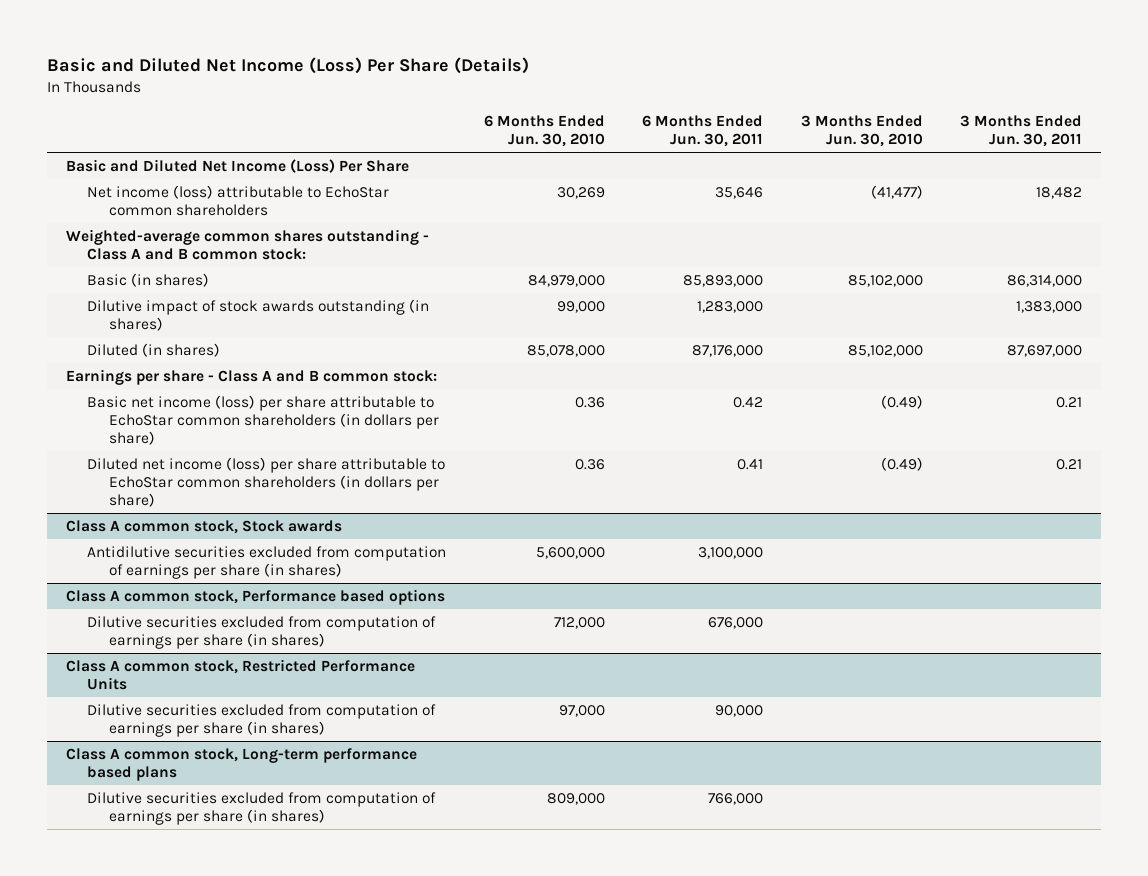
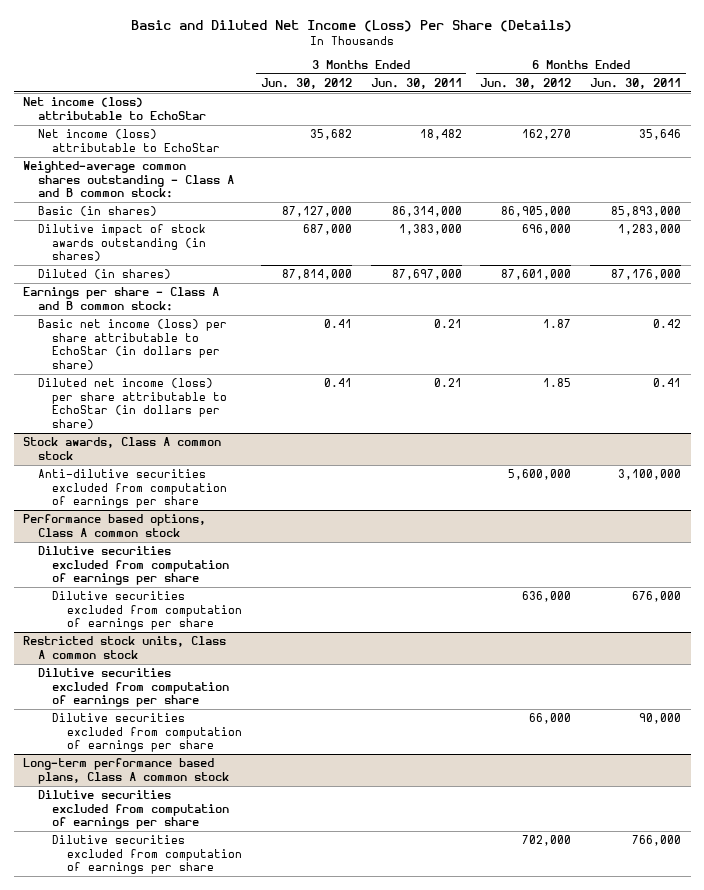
[483,114,605,147] 6 Months Ended Jun. 30, 2010 -> none
[800,114,923,147] 3 Months Ended Jun. 30, 2010 -> none
none -> [260,77,352,89] Jun. 30, 2012
none -> [480,77,572,89] Jun. 30, 2012
[65,159,409,174] Basic and Diluted Net Income (Loss) Per Share -> none
none -> [23,97,206,120] Net income (loss) attributable to EchoStar
[87,185,390,217] Net income (loss) attributable to EchoStar common shareholders -> [37,129,221,152] Net income (loss) attributable to EchoStar
[87,395,440,446] Basic net income (loss) per share attributable to EchoStar common shareholders (in dollars per share) -> [37,319,227,370] Basic net income (loss) per share attributable to EchoStar (in dollars per share)
[87,457,446,508] Diluted net income (loss) per share attributable to EchoStar common shareholders (in dollars per share) -> [37,378,228,429] Diluted net income (loss) per share attributable to EchoStar (in dollars per share)
[65,520,342,535] Class A common stock, Stock awards -> [23,437,222,460] Stock awards, Class A common stock
[87,546,447,580] Antidilutive securities excluded from computation of earnings per share (in shares) -> [37,469,228,509] Anti-dilutive securities excluded from computation of earnings per share
[65,589,445,606] Class A common stock, Performance based options -> [23,514,207,537] Performance based options, Class A common stock
none -> [37,546,230,586] Dilutive securities excluded from computation of earnings per share
[87,616,437,650] Dilutive securities excluded from computation of earnings per share (in shares) -> [52,591,243,631] Dilutive securities excluded from computation of earnings per share
[65,659,415,691] Class A common stock, Restricted Performance Units -> [23,636,227,659] Restricted stock units, Class A common stock
none -> [37,668,230,708] Dilutive securities excluded from computation of earnings per share
[87,704,437,738] Dilutive securities excluded from computation of earnings per share (in shares) -> [52,713,243,753] Dilutive securities excluded from computation of earnings per share
[65,748,417,782] Class A common stock, Long-term performance based plans -> [23,758,229,784] Long-term performance based plans, Class A common stock
none -> [37,790,230,830] Dilutive securities excluded from computation of earnings per share
[87,792,437,826] Dilutive securities excluded from computation of earnings per share (in shares) -> [52,835,243,875] Dilutive securities excluded from computation of earnings per share

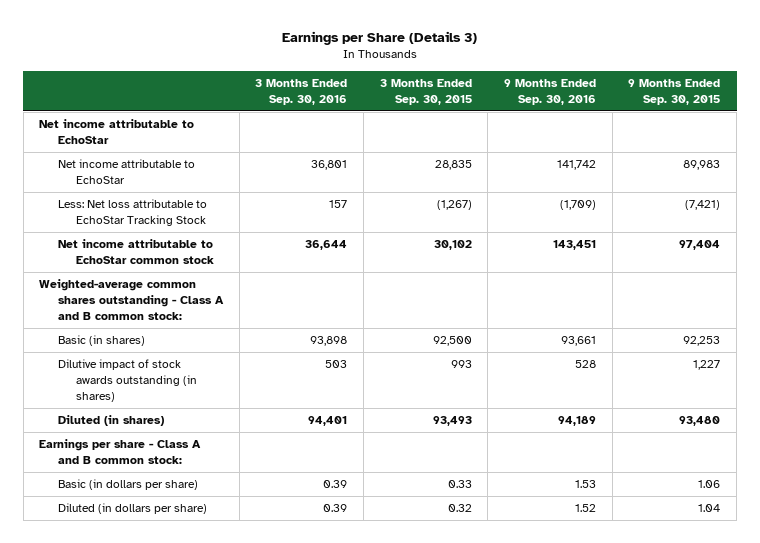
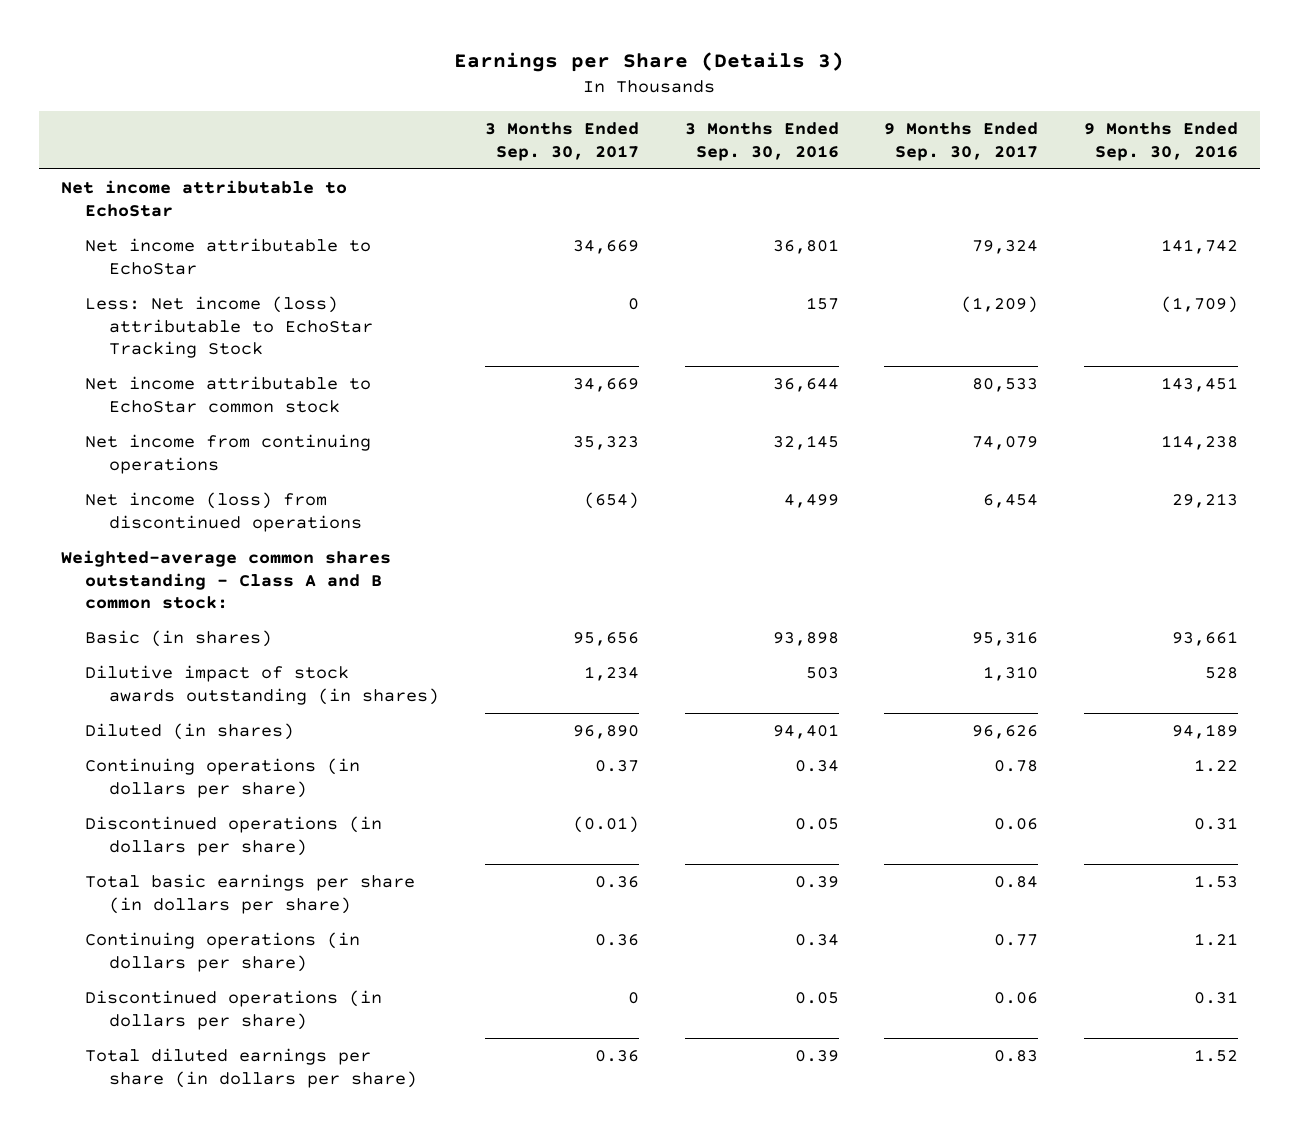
[379,78,472,105] 3 Months Ended Sep. 30, 2015 -> none
[628,78,721,105] 9 Months Ended Sep. 30, 2015 -> none
none -> [485,122,640,161] 3 Months Ended Sep. 30, 2017
none -> [884,122,1039,161] 9 Months Ended Sep. 30, 2017
[57,199,207,227] Less: Net loss attributable to EchoStar Tracking Stock -> [85,296,374,359] Less: Net income (loss) attributable to EchoStar Tracking Stock
none -> [85,434,372,474] Net income from continuing operations
none -> [85,492,363,532] Net income (loss) from discontinued operations
[39,439,202,465] Earnings per share - Class A and B common stock: -> none
none -> [85,758,361,798] Continuing operations (in dollars per share)
none -> [85,816,383,856] Discontinued operations (in dollars per share)
[57,479,198,491] Basic (in dollars per share) -> [85,874,416,914] Total basic earnings per share (in dollars per share)
none -> [85,932,361,972] Continuing operations (in dollars per share)
none -> [85,990,383,1030] Discontinued operations (in dollars per share)
[57,503,207,515] Diluted (in dollars per share) -> [85,1048,418,1088] Total diluted earnings per share (in dollars per share)

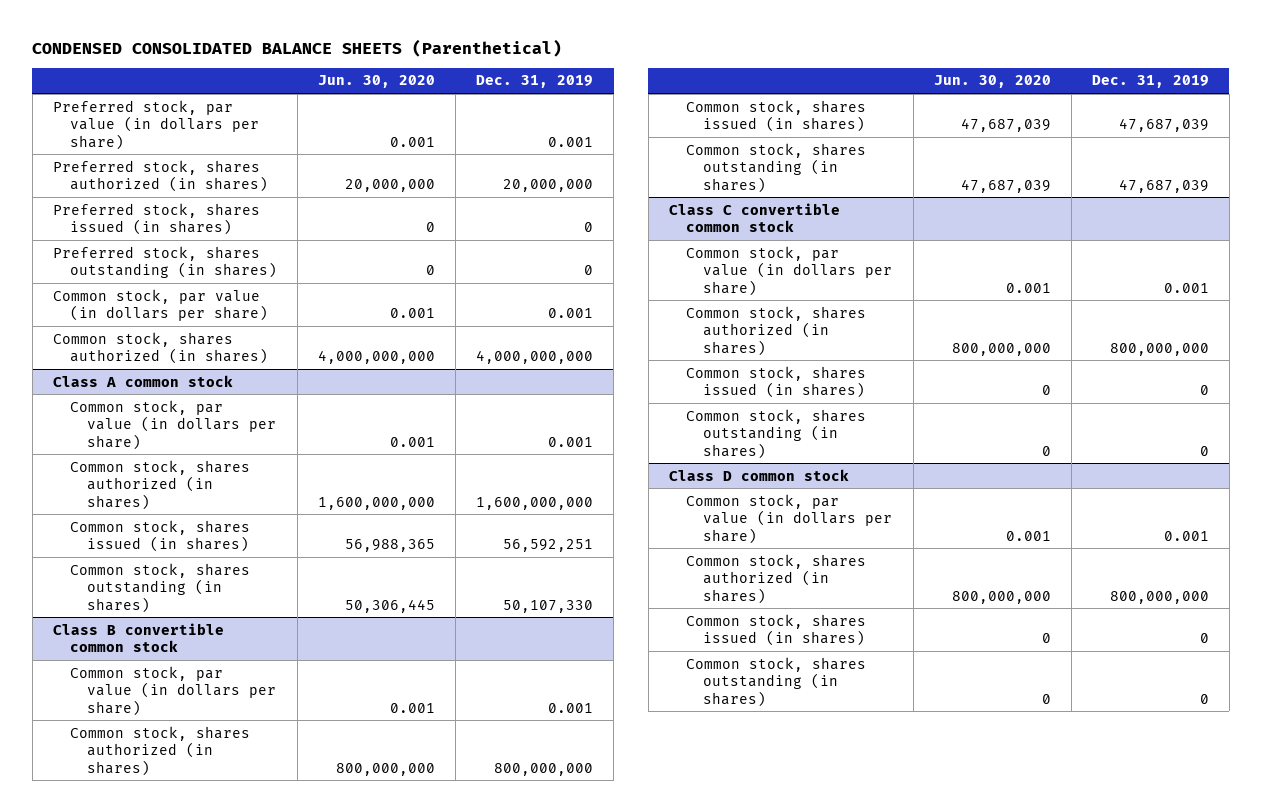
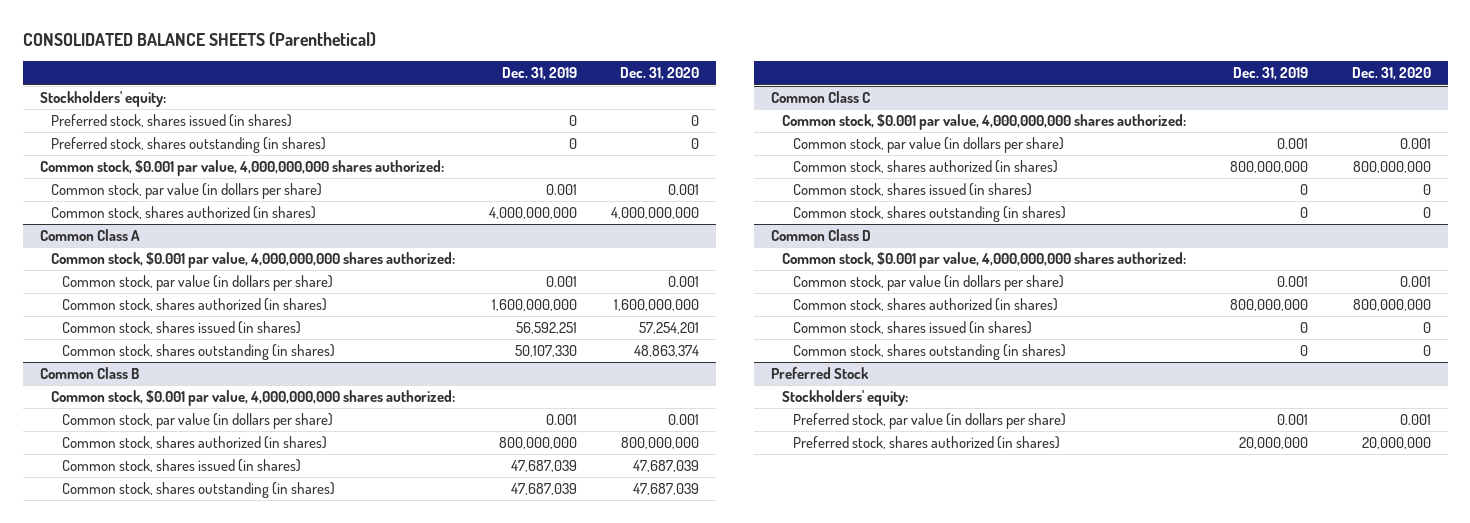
[32,38,563,57] CONDENSED CONSOLIDATED BALANCE SHEETS (Parenthetical) -> [22,32,376,47] CONSOLIDATED BALANCE SHEETS (Parenthetical)
[317,75,435,89] Jun. 30, 2020 -> none
none -> [620,67,700,81] Dec. 31, 2020
[52,99,259,150] Preferred stock, par value (in dollars per share) -> none
[52,159,268,193] Preferred stock, shares authorized (in shares) -> none
none -> [39,91,166,108] Stockholders' equity:
none -> [39,160,444,177] Common stock, $0.001 par value, 4,000,000,000 shares authorized:
[52,374,233,387] Class A common stock -> [39,229,140,242] Common Class A
none -> [50,252,455,269] Common stock, $0.001 par value, 4,000,000,000 shares authorized:
[52,622,224,653] Class B convertible common stock -> [39,367,139,380] Common Class B
none -> [50,390,455,407] Common stock, $0.001 par value, 4,000,000,000 shares authorized:
[668,202,840,233] Class C convertible common stock -> [771,91,871,104] Common Class C
none -> [782,114,1187,131] Common stock, $0.001 par value, 4,000,000,000 shares authorized:
[668,468,849,481] Class D common stock -> [771,229,872,242] Common Class D
none -> [782,252,1187,269] Common stock, $0.001 par value, 4,000,000,000 shares authorized:
none -> [771,367,870,380] Preferred Stock
none -> [782,390,909,407] Stockholders' equity:
none -> [793,413,1067,430] Preferred stock, par value (in dollars per share)
none -> [793,436,1061,450] Preferred stock, shares authorized (in shares)

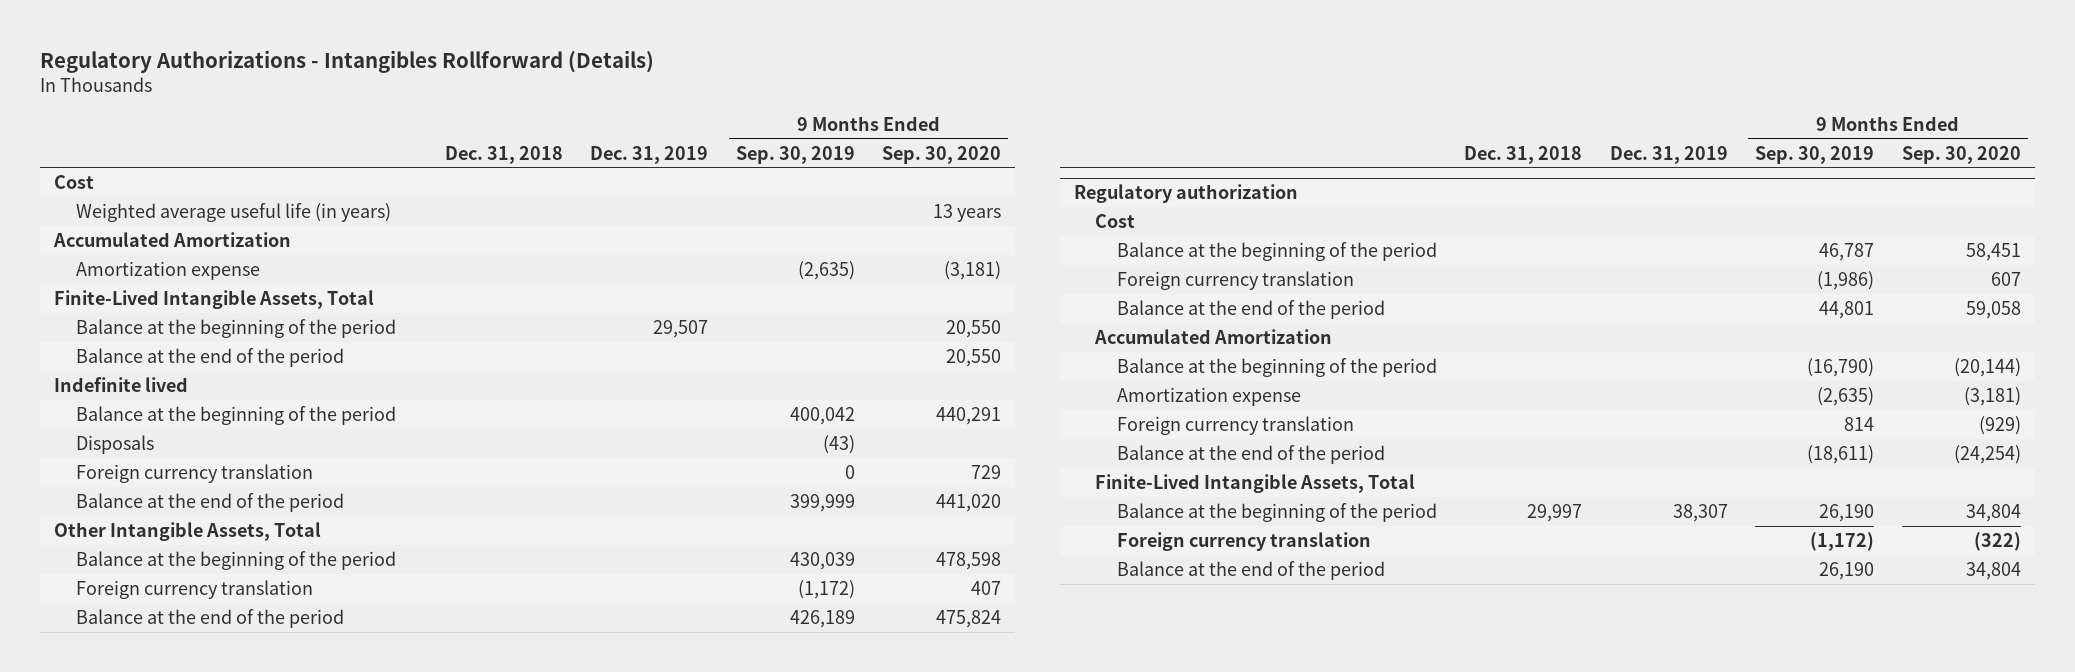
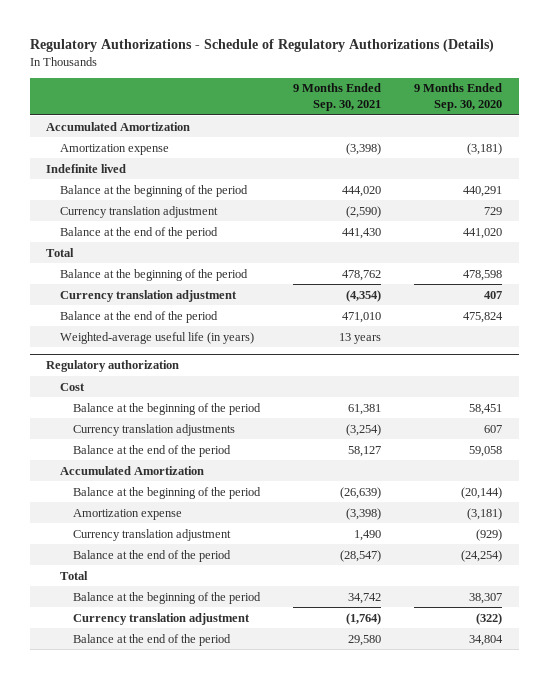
[40,50,655,74] Regulatory Authorizations - Intangibles Rollforward (Details) -> [29,38,494,52] Regulatory Authorizations - Schedule of Regulatory Authorizations (Details)
[444,145,563,164] Dec. 31, 2018 -> none
[590,145,709,164] Dec. 31, 2019 -> none
[735,145,855,164] Sep. 30, 2019 -> none
none -> [293,83,382,112] 9 Months Ended Sep. 30, 2021
[54,174,95,189] Cost -> none
[75,202,391,222] Weighted average useful life (in years) -> none
[54,289,375,309] Finite-Lived Intangible Assets, Total -> none
[75,318,396,338] Balance at the beginning of the period -> none
[75,347,344,367] Balance at the end of the period -> none
[75,434,154,454] Disposals -> none
[75,463,313,483] Foreign currency translation -> [59,205,218,218] Currency translation adjustment
[54,521,322,541] Other Intangible Assets, Total -> [46,247,75,257] Total
[75,579,313,599] Foreign currency translation -> [59,289,237,302] Currency translation adjustment
none -> [59,331,254,344] Weighted-average useful life (in years)
[1116,270,1354,290] Foreign currency translation -> [72,423,235,436] Currency translation adjustments
[1116,415,1354,435] Foreign currency translation -> [72,528,231,541] Currency translation adjustment
[1095,473,1416,493] Finite-Lived Intangible Assets, Total -> [59,570,88,580] Total
[1965,503,2021,522] 34,804 -> [469,592,503,604] 38,307
[1116,531,1371,551] Foreign currency translation -> [72,612,250,625] Currency translation adjustment

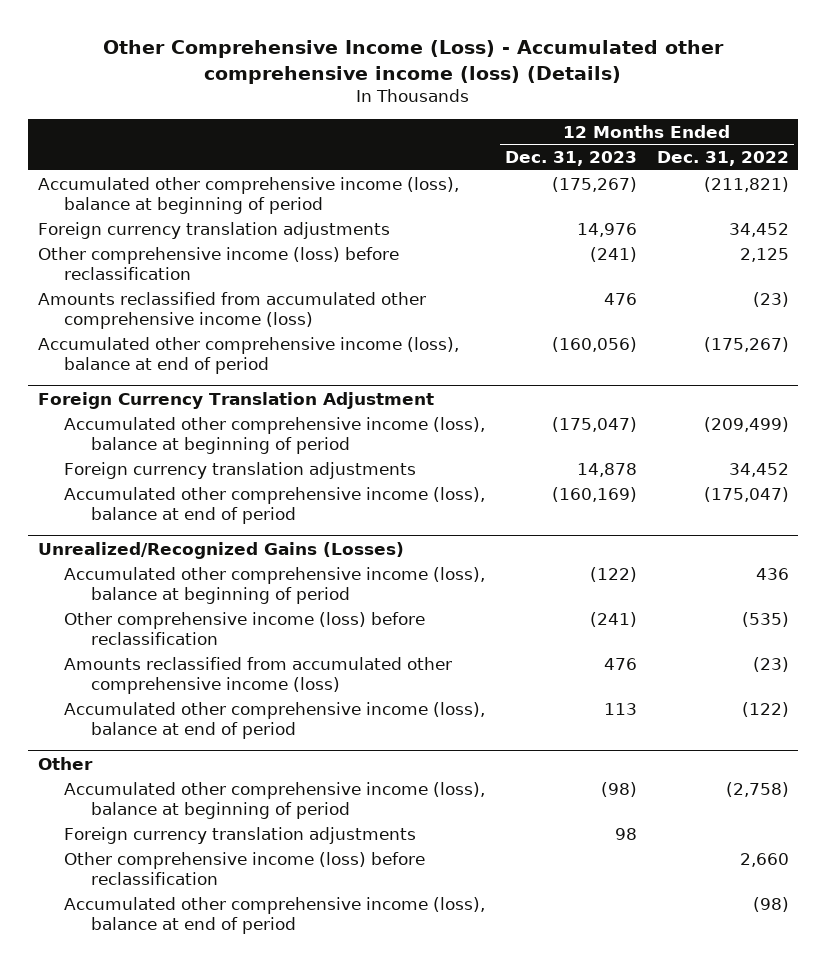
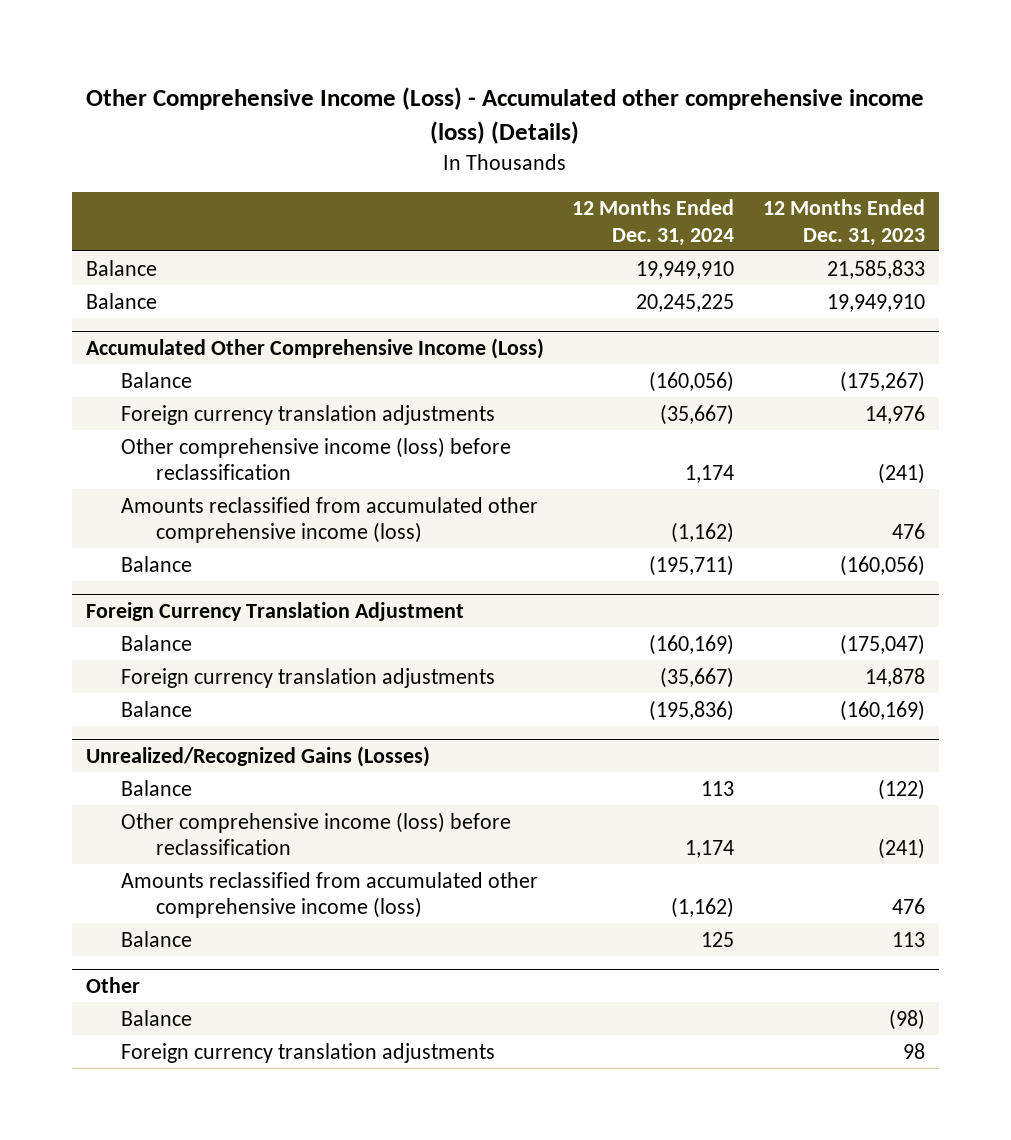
[656,151,789,167] Dec. 31, 2022 -> none
none -> [572,199,735,246] 12 Months Ended Dec. 31, 2024
none -> [86,259,158,276] Balance
none -> [86,292,158,309] Balance
none -> [86,337,545,359] Accumulated Other Comprehensive Income (Loss)
[37,176,459,214] Accumulated other comprehensive income (loss), balance at beginning of period -> [121,371,193,388] Balance
[37,336,459,374] Accumulated other comprehensive income (loss), balance at end of period -> [121,555,193,572] Balance
[64,416,486,454] Accumulated other comprehensive income (loss), balance at beginning of period -> [121,634,193,651] Balance
[64,486,486,524] Accumulated other comprehensive income (loss), balance at end of period -> [121,700,193,717] Balance
[64,566,486,604] Accumulated other comprehensive income (loss), balance at beginning of period -> [121,779,193,796] Balance
[64,701,486,739] Accumulated other comprehensive income (loss), balance at end of period -> [121,930,193,947] Balance
[64,781,486,819] Accumulated other comprehensive income (loss), balance at beginning of period -> none
none -> [121,1009,193,1026] Balance
[64,851,426,885] Other comprehensive income (loss) before reclassification -> none
[64,896,486,934] Accumulated other comprehensive income (loss), balance at end of period -> none

